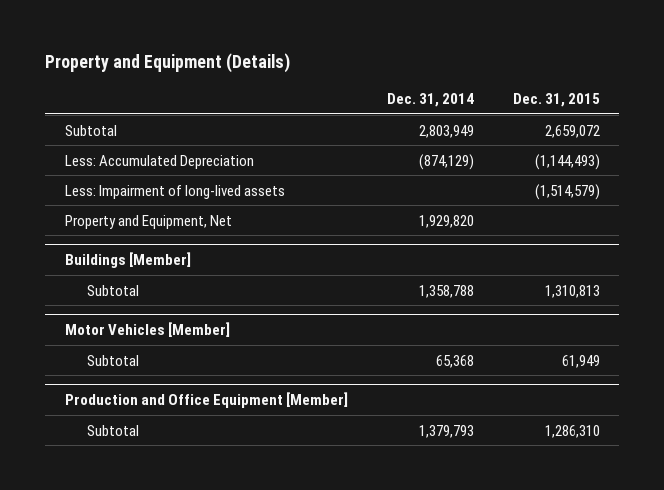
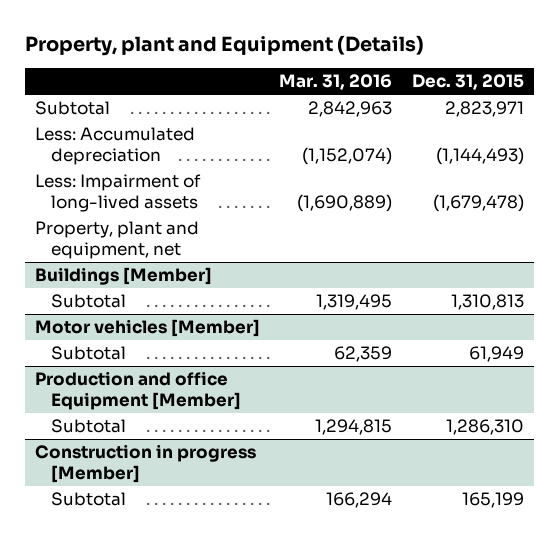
[45,53,291,74] Property and Equipment (Details) -> [25,35,425,57] Property, plant and Equipment (Details)
[386,92,474,107] Dec. 31, 2014 -> none
none -> [279,74,393,91] Mar. 31, 2016
[544,124,600,138] 2,659,072 -> [444,101,524,118] 2,823,971
[64,154,254,169] Less: Accumulated Depreciation -> [34,127,195,165] Less: Accumulated depreciation
[534,183,600,200] (1,514,579) -> [432,193,524,212] (1,679,478)
[64,214,232,229] Property and Equipment, Net -> [34,221,199,259] Property, plant and equipment, net
[64,321,230,337] Motor Vehicles [Member] -> [34,319,260,338] Motor vehicles [Member]
[64,391,348,408] Production and Office Equipment [Member] -> [34,371,241,410] Production and office Equipment [Member]
none -> [34,444,256,483] Construction in progress [Member]
none -> [50,492,126,507] Subtotal

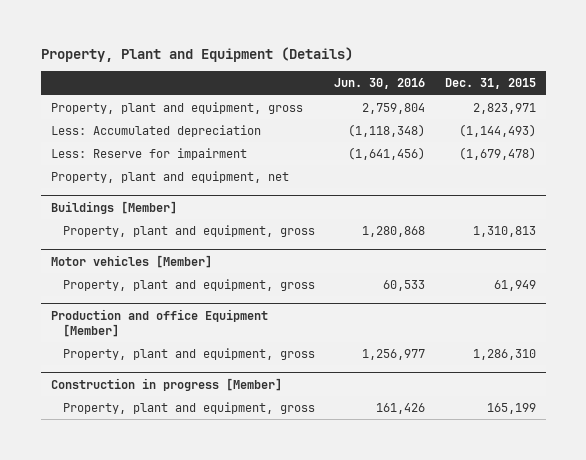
[25,35,425,57] Property, plant and Equipment (Details) -> [40,47,353,63] Property, Plant and Equipment (Details)
[279,74,393,91] Mar. 31, 2016 -> none
none -> [334,78,426,90] Jun. 30, 2016
[34,101,110,116] Subtotal -> [50,102,303,115] Property, plant and equipment, gross
[34,174,201,212] Less: Impairment of long-lived assets -> [50,148,247,161] Less: Reserve for impairment
[50,294,126,309] Subtotal -> [62,225,315,238] Property, plant and equipment, gross
[50,346,126,361] Subtotal -> [62,279,315,292] Property, plant and equipment, gross
[50,419,126,434] Subtotal -> [62,348,315,361] Property, plant and equipment, gross
[50,492,126,507] Subtotal -> [62,402,315,415] Property, plant and equipment, gross

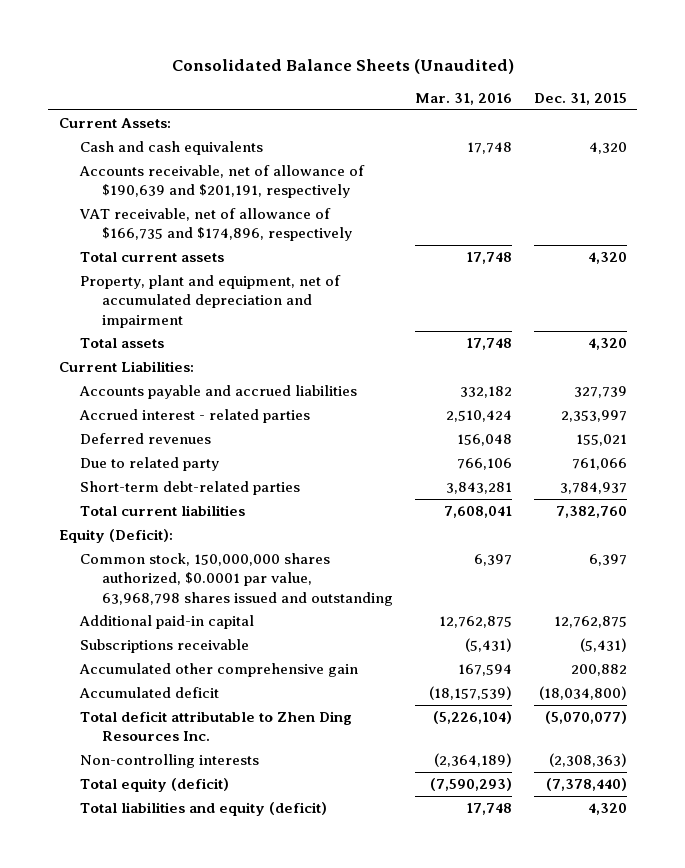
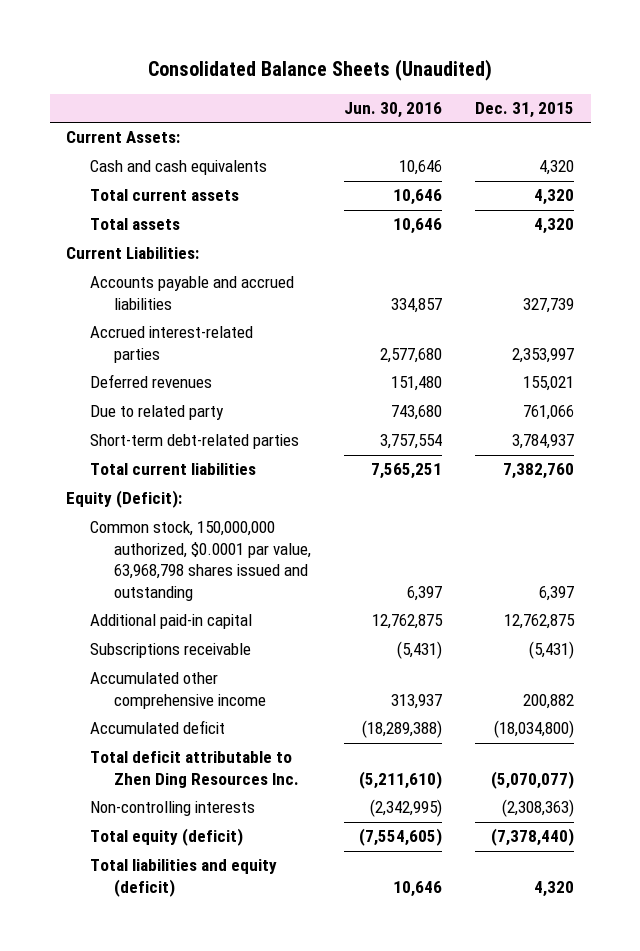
[414,93,512,106] Mar. 31, 2016 -> none
none -> [344,101,443,118] Jun. 30, 2016
[79,165,366,199] Accounts receivable, net of allowance of $190,639 and $201,191, respectively -> none
[79,208,353,242] VAT receivable, net of allowance of $166,735 and $174,896, respectively -> none
[80,275,342,328] Property, plant and equipment, net of accumulated depreciation and impairment -> none
[79,409,311,424] Accrued interest - related parties -> [90,326,254,363] Accrued interest-related parties
[80,553,394,606] Common stock, 150,000,000 shares authorized, $0.0001 par value, 63,968,798 shares issued and outstanding -> [90,521,312,601] Common stock, 150,000,000 authorized, $0.0001 par value, 63,968,798 shares issued and outstanding
[79,663,359,678] Accumulated other comprehensive gain -> [90,672,267,709] Accumulated other comprehensive income

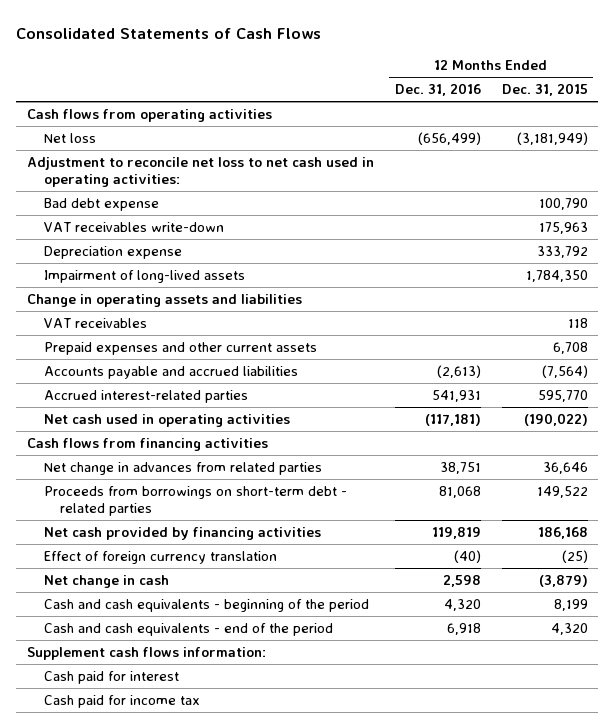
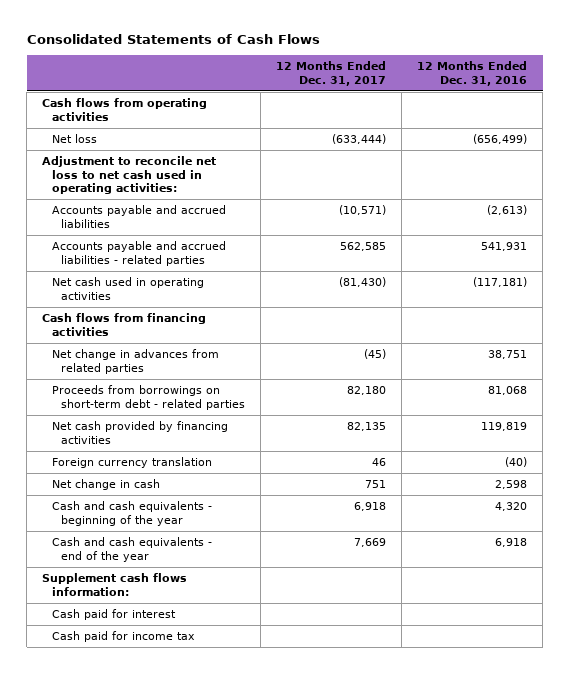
[501,83,588,97] Dec. 31, 2015 -> none
none -> [275,61,386,86] 12 Months Ended Dec. 31, 2017
[43,197,159,211] Bad debt expense -> none
[43,221,224,232] VAT receivables write-down -> none
[43,245,182,259] Depreciation expense -> none
[43,269,245,283] Impairment of long-lived assets -> none
[26,293,302,307] Change in operating assets and liabilities -> none
[43,317,147,328] VAT receivables -> none
[43,341,317,355] Prepaid expenses and other current assets -> none
[43,389,248,403] Accrued interest-related parties -> [51,240,226,266] Accounts payable and accrued liabilities - related parties
[43,550,277,564] Effect of foreign currency translation -> [51,456,212,468] Foreign currency translation
[43,598,369,612] Cash and cash equivalents - beginning of the period -> [51,500,212,526] Cash and cash equivalents - beginning of the year
[43,622,333,636] Cash and cash equivalents - end of the period -> [51,536,212,562] Cash and cash equivalents - end of the year

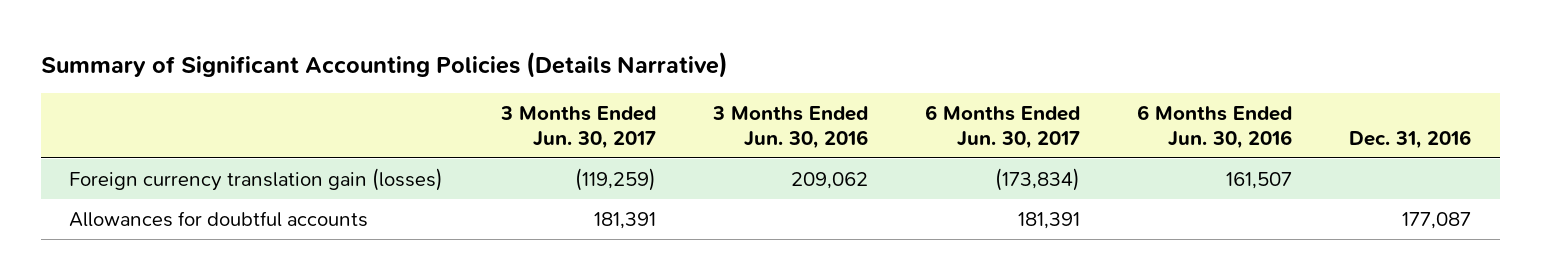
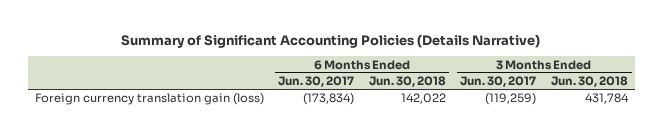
[711,106,868,149] 3 Months Ended Jun. 30, 2016 -> none
[1137,105,1293,149] 6 Months Ended Jun. 30, 2016 -> none
[1349,129,1472,149] Dec. 31, 2016 -> none
none -> [368,76,446,88] Jun. 30, 2018
none -> [550,76,628,88] Jun. 30, 2018
[69,210,369,227] Allowances for doubtful accounts -> none
[69,167,444,191] Foreign currency translation gain (losses) -> [34,93,264,106] Foreign currency translation gain (loss)

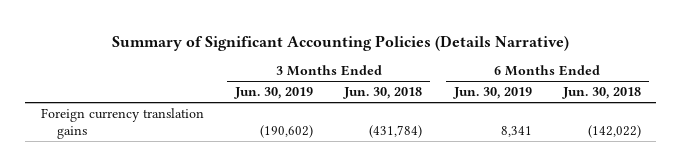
[278,76,355,88] Jun. 30, 2017 -> none
[460,76,537,88] Jun. 30, 2017 -> none
none -> [233,87,313,100] Jun. 30, 2019
none -> [452,87,532,100] Jun. 30, 2019
[34,93,264,106] Foreign currency translation gain (loss) -> [40,107,204,139] Foreign currency translation gains
[400,93,446,105] 142,022 -> [587,124,641,138] (142,022)
[584,93,629,105] 431,784 -> [369,124,423,138] (431,784)

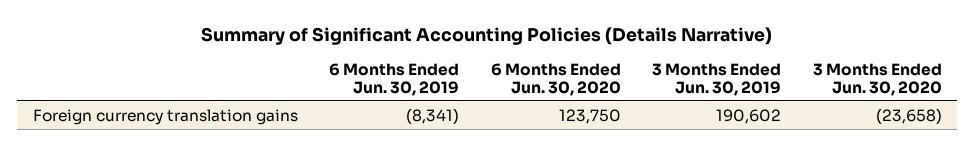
[343,87,423,100] Jun. 30, 2018 -> none
[561,87,641,100] Jun. 30, 2018 -> none
none -> [490,63,621,97] 6 Months Ended Jun. 30, 2020
none -> [812,63,942,97] 3 Months Ended Jun. 30, 2020
[259,124,313,138] (190,602) -> [716,108,782,124] 190,602
[500,125,532,137] 8,341 -> [406,107,460,124] (8,341)

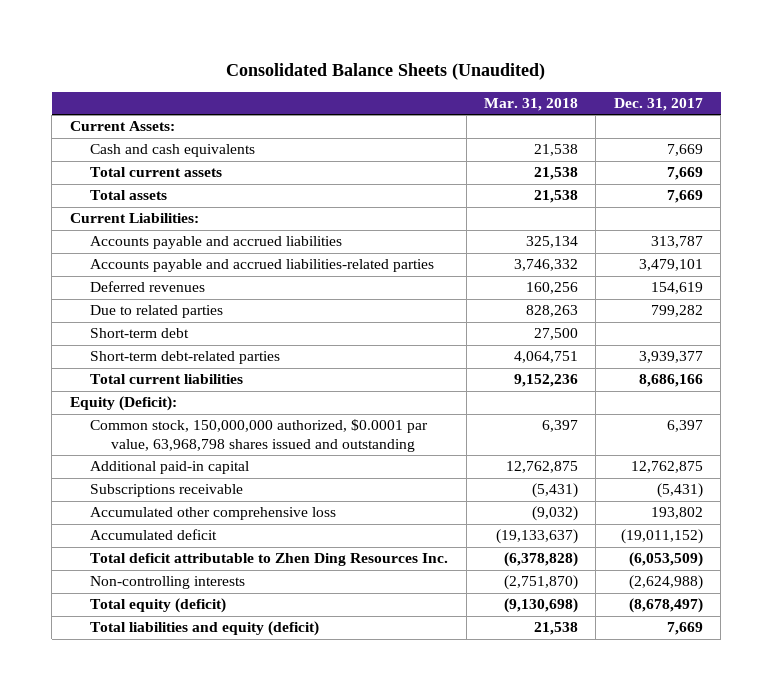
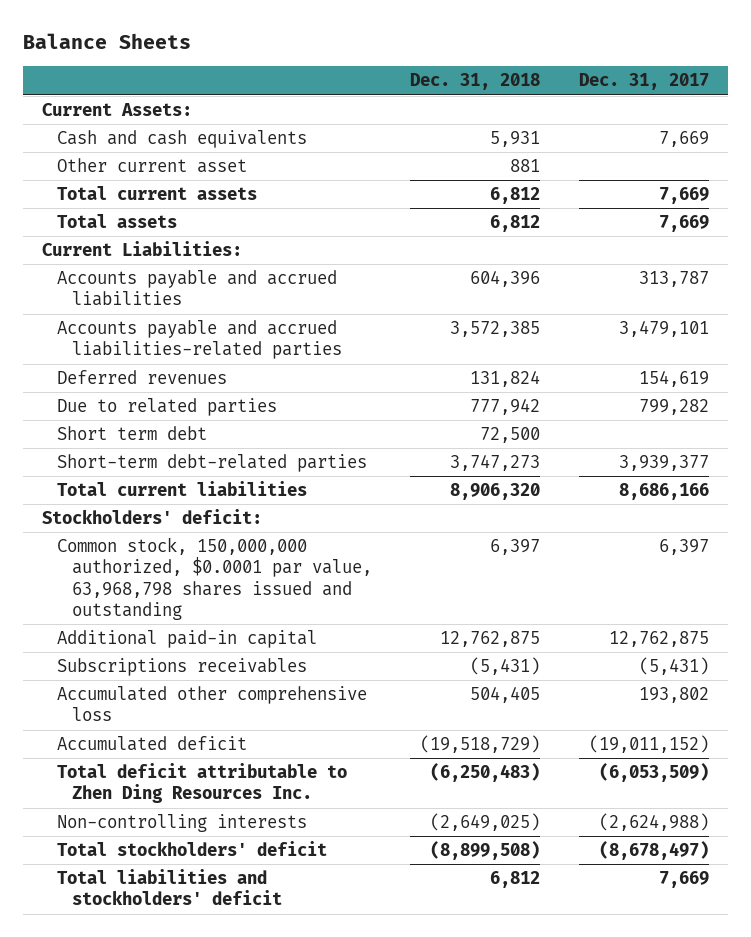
[226,63,546,81] Consolidated Balance Sheets (Unaudited) -> [22,33,191,50] Balance Sheets
[484,98,579,112] Mar. 31, 2018 -> none
none -> [410,73,541,91] Dec. 31, 2018
none -> [56,158,247,174] Other current asset
[90,328,190,339] Short-term debt -> [56,426,207,441] Short term debt
[69,396,177,412] Equity (Deficit): -> [41,509,262,525] Stockholders' deficit:
[90,484,244,498] Subscriptions receivable -> [56,658,307,677] Subscriptions receivables
[90,598,227,614] Total equity (deficit) -> [56,841,327,857] Total stockholders' deficit
[90,621,320,637] Total liabilities and equity (deficit) -> [56,869,282,906] Total liabilities and stockholders' deficit

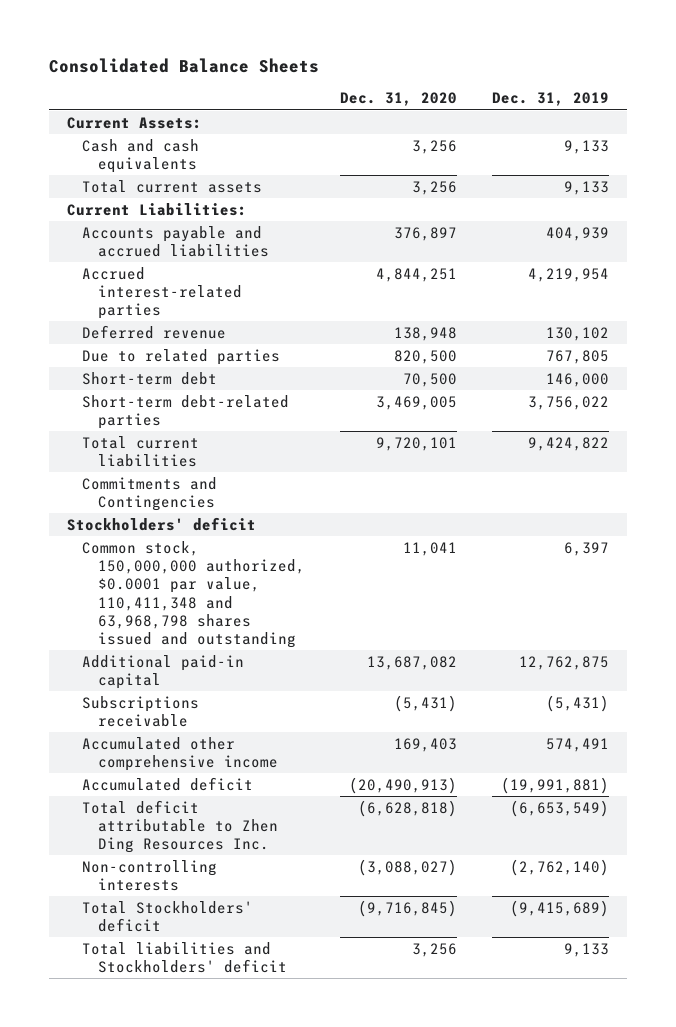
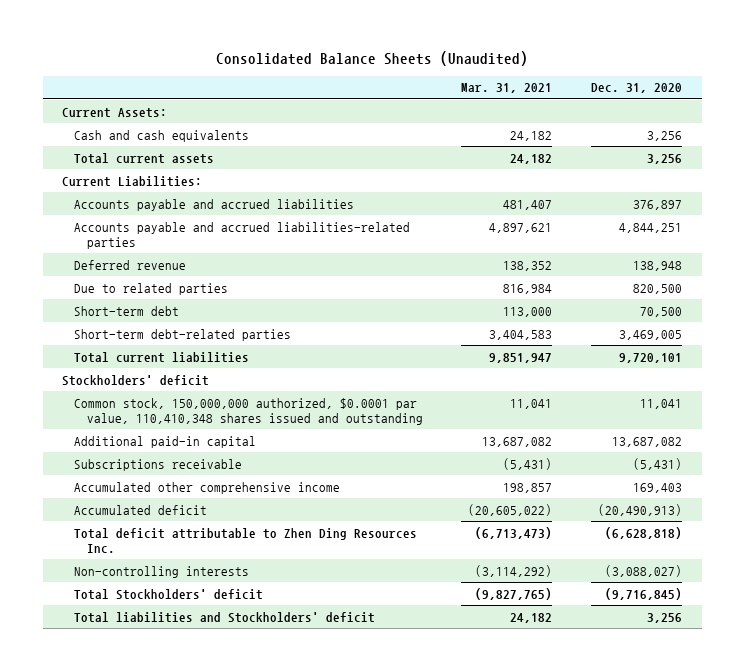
[48,58,319,74] Consolidated Balance Sheets -> [216,50,529,66] Consolidated Balance Sheets (Unaudited)
[492,92,610,107] Dec. 31, 2019 -> none
none -> [461,83,553,94] Mar. 31, 2021
[82,266,242,320] Accrued interest-related parties -> [74,221,411,250] Accounts payable and accrued liabilities-related parties
[82,476,218,511] Commitments and Contingencies -> none
[82,540,305,649] Common stock, 150,000,000 authorized, $0.0001 par value, 110,411,348 and 63,968,798 shares issued and outstanding -> [74,397,423,426] Common stock, 150,000,000 authorized, $0.0001 par value, 110,410,348 shares issued and outstanding

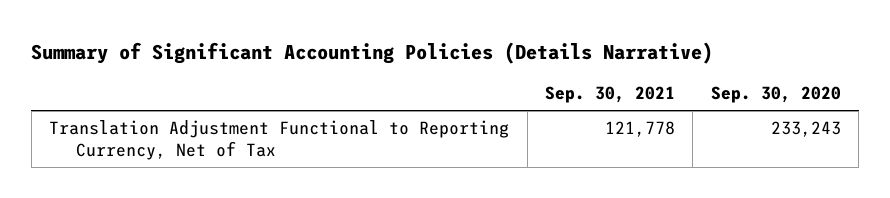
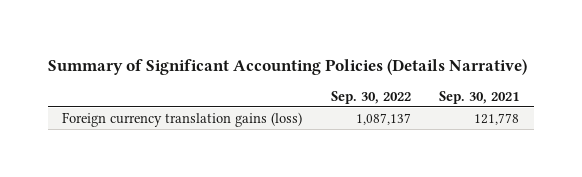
[710,86,841,104] Sep. 30, 2020 -> none
none -> [330,90,411,104] Sep. 30, 2022
[49,120,510,161] Translation Adjustment Functional to Reporting Currency, Net of Tax -> [62,112,303,128] Foreign currency translation gains (loss)

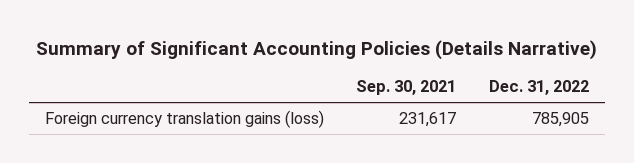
[330,90,411,104] Sep. 30, 2022 -> none
none -> [488,80,589,96] Dec. 31, 2022
[474,113,520,126] 121,778 -> [399,112,457,128] 231,617

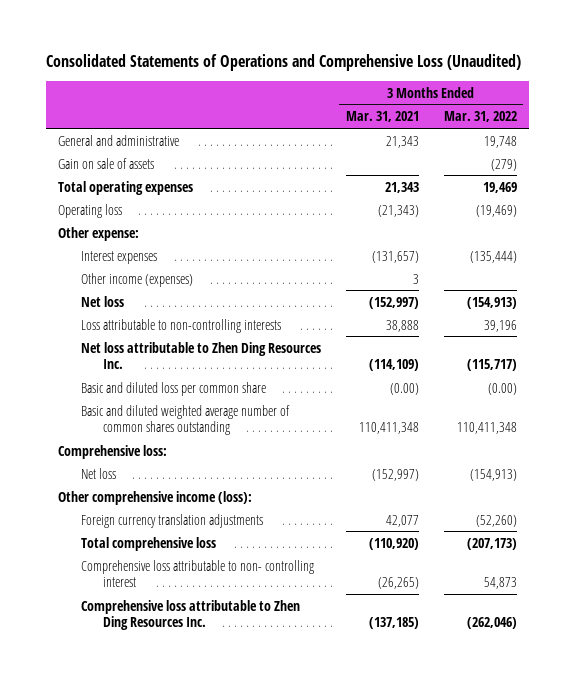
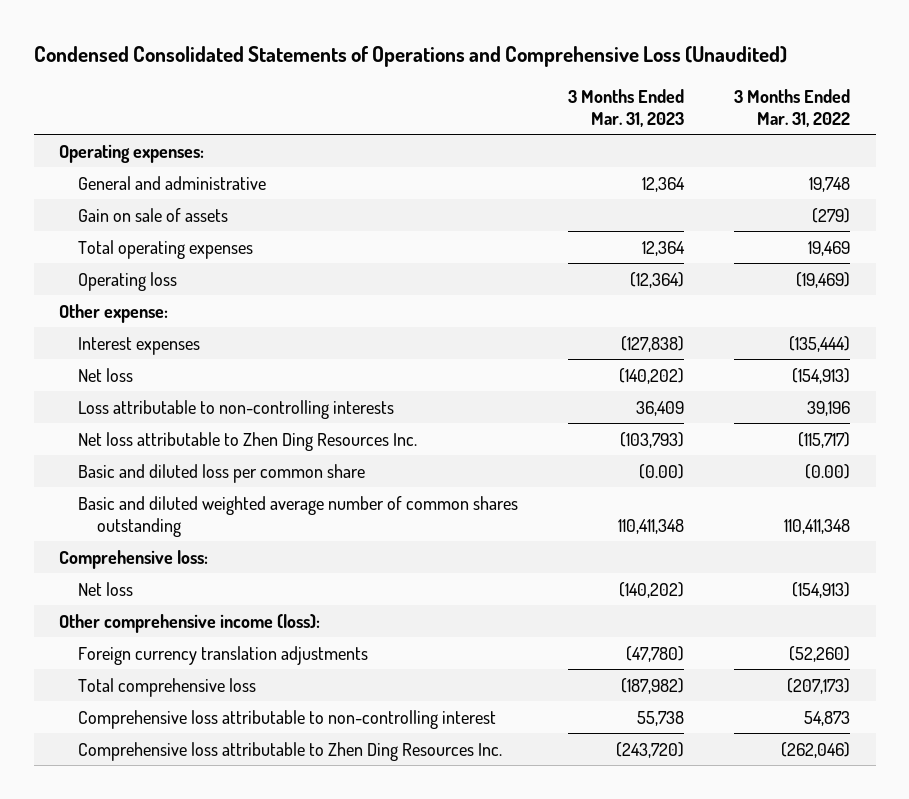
[45,54,521,72] Consolidated Statements of Operations and Comprehensive Loss (Unaudited) -> [33,45,787,67] Condensed Consolidated Statements of Operations and Comprehensive Loss (Unaudited)
[345,111,419,123] Mar. 31, 2021 -> none
none -> [568,88,685,127] 3 Months Ended Mar. 31, 2023
none -> [58,143,204,163] Operating expenses:
[80,272,193,287] Other income (expenses) -> none
[80,559,314,587] Comprehensive loss attributable to non- controlling interest -> [77,709,496,729] Comprehensive loss attributable to non-controlling interest

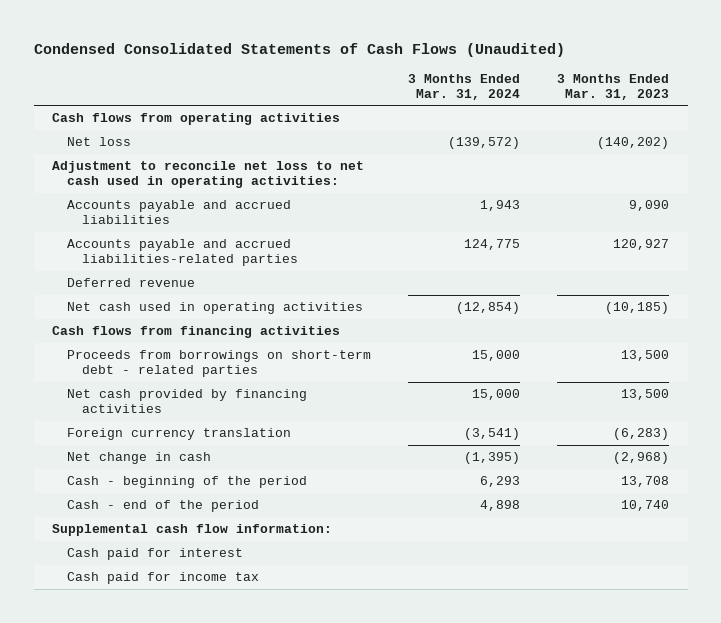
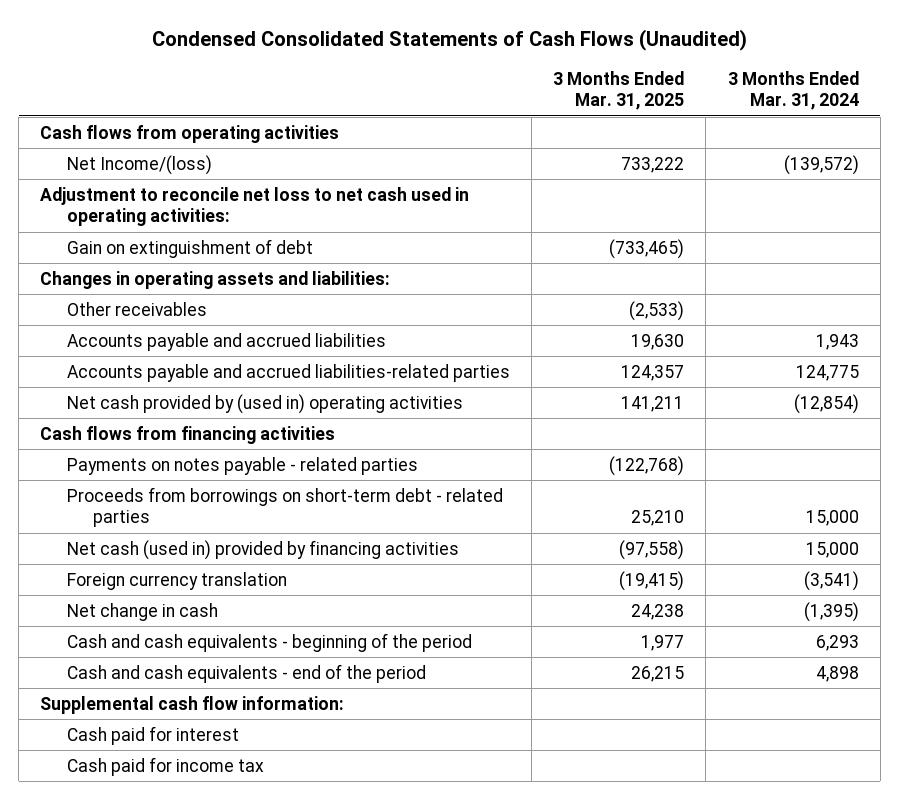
[557,73,670,100] 3 Months Ended Mar. 31, 2023 -> none
none -> [553,70,685,111] 3 Months Ended Mar. 31, 2025
[67,137,132,147] Net loss -> [66,154,212,175] Net Income/(loss)
none -> [66,238,313,258] Gain on extinguishment of debt
none -> [40,270,391,289] Changes in operating assets and liabilities:
none -> [66,301,207,316] Other receivables
[67,278,196,288] Deferred revenue -> none
[67,302,364,315] Net cash used in operating activities -> [66,393,463,414] Net cash provided by (used in) operating activities
none -> [66,456,418,475] Payments on notes payable - related parties
[67,389,308,414] Net cash provided by financing activities -> [66,539,459,560] Net cash (used in) provided by financing activities
[67,476,308,489] Cash - beginning of the period -> [66,632,472,652] Cash and cash equivalents - beginning of the period
[67,500,260,513] Cash - end of the period -> [66,663,426,683] Cash and cash equivalents - end of the period

